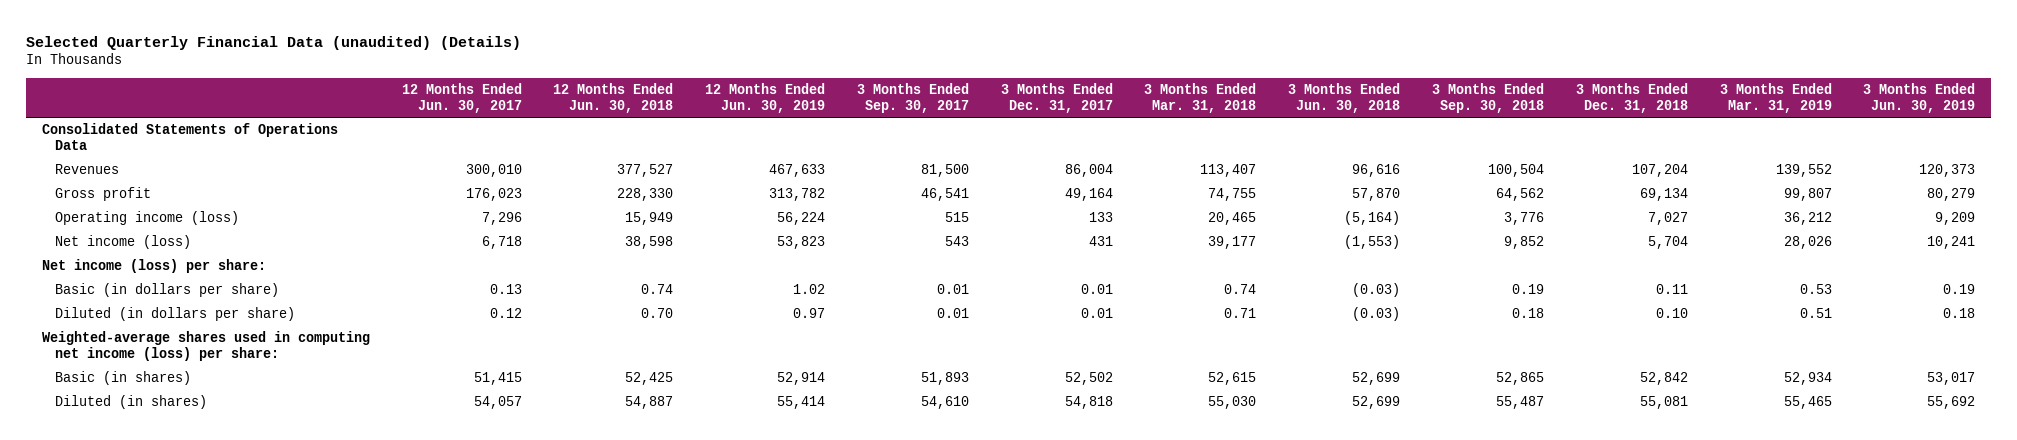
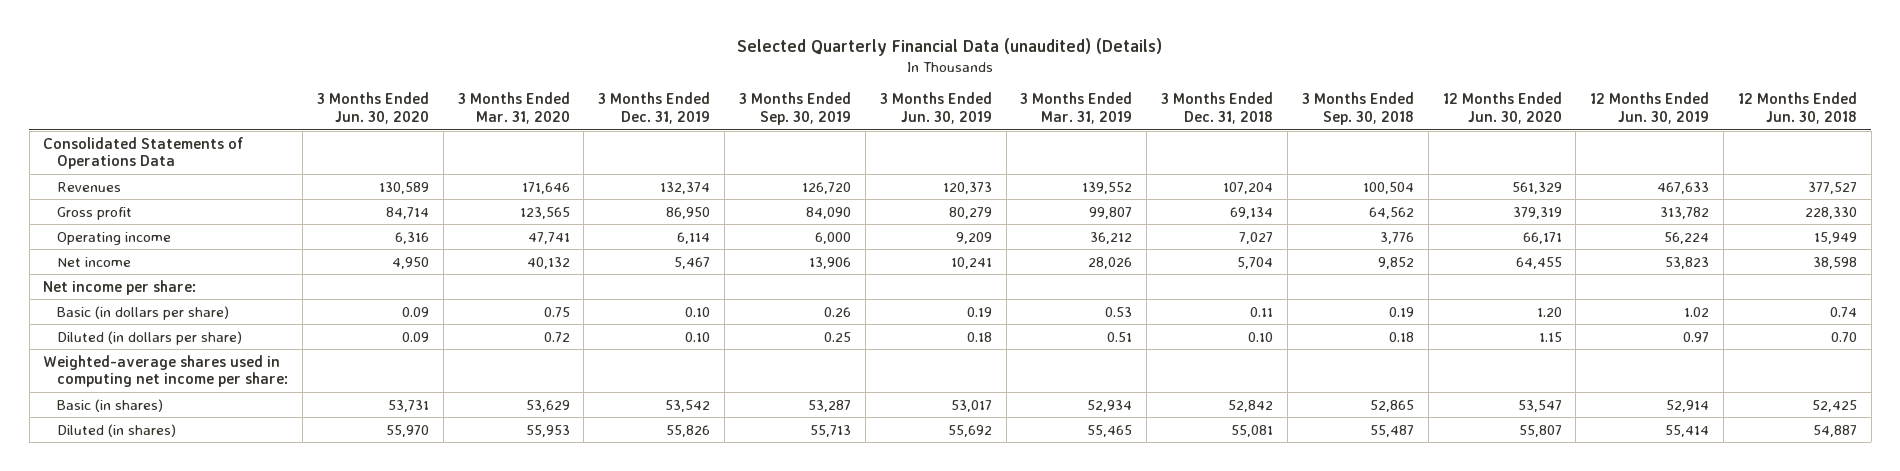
[401,83,522,113] 12 Months Ended Jun. 30, 2017 -> none
[856,83,969,113] 3 Months Ended Sep. 30, 2017 -> none
[1000,83,1113,113] 3 Months Ended Dec. 31, 2017 -> none
[1144,83,1257,113] 3 Months Ended Mar. 31, 2018 -> none
[1288,83,1401,113] 3 Months Ended Jun. 30, 2018 -> none
none -> [316,92,429,125] 3 Months Ended Jun. 30, 2020
none -> [457,92,570,125] 3 Months Ended Mar. 31, 2020
none -> [598,92,711,125] 3 Months Ended Dec. 31, 2019
none -> [739,92,852,126] 3 Months Ended Sep. 30, 2019
none -> [1442,92,1562,125] 12 Months Ended Jun. 30, 2020
[55,211,240,226] Operating income (loss) -> [57,231,172,245] Operating income
[55,235,192,250] Net income (loss) -> [57,256,132,267] Net income
[41,259,266,274] Net income (loss) per share: -> [43,279,197,295] Net income per share:
[41,331,370,362] Weighted-average shares used in computing net income (loss) per share: -> [43,354,289,388] Weighted-average shares used in computing net income per share:

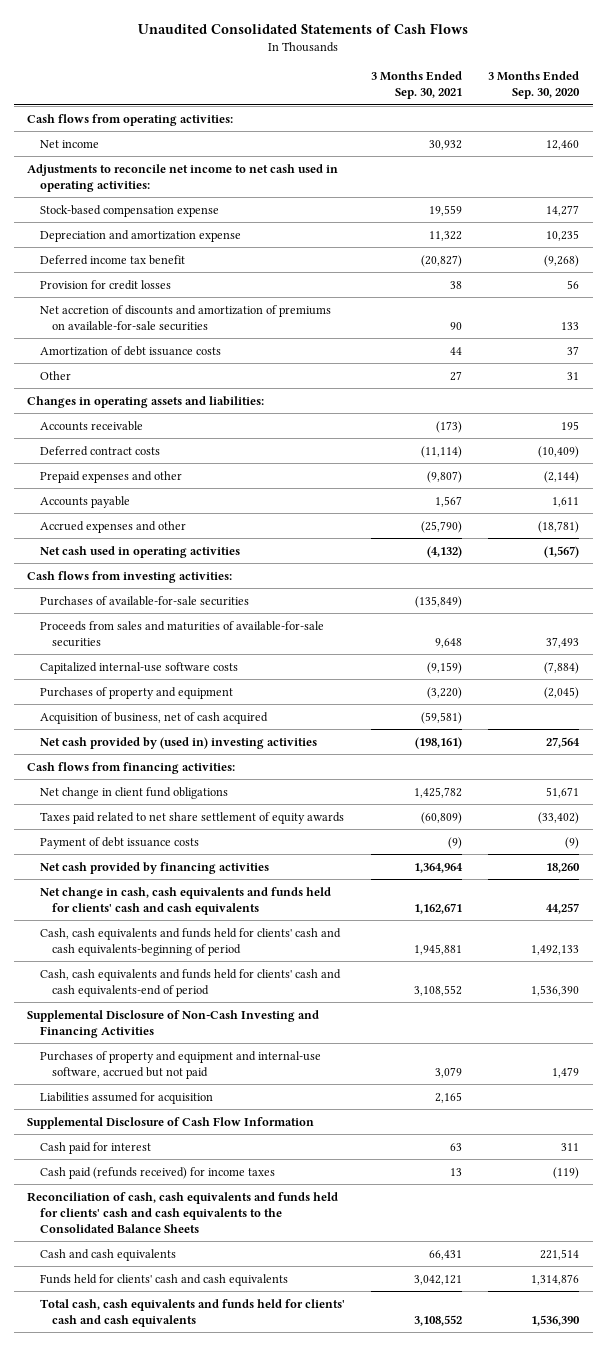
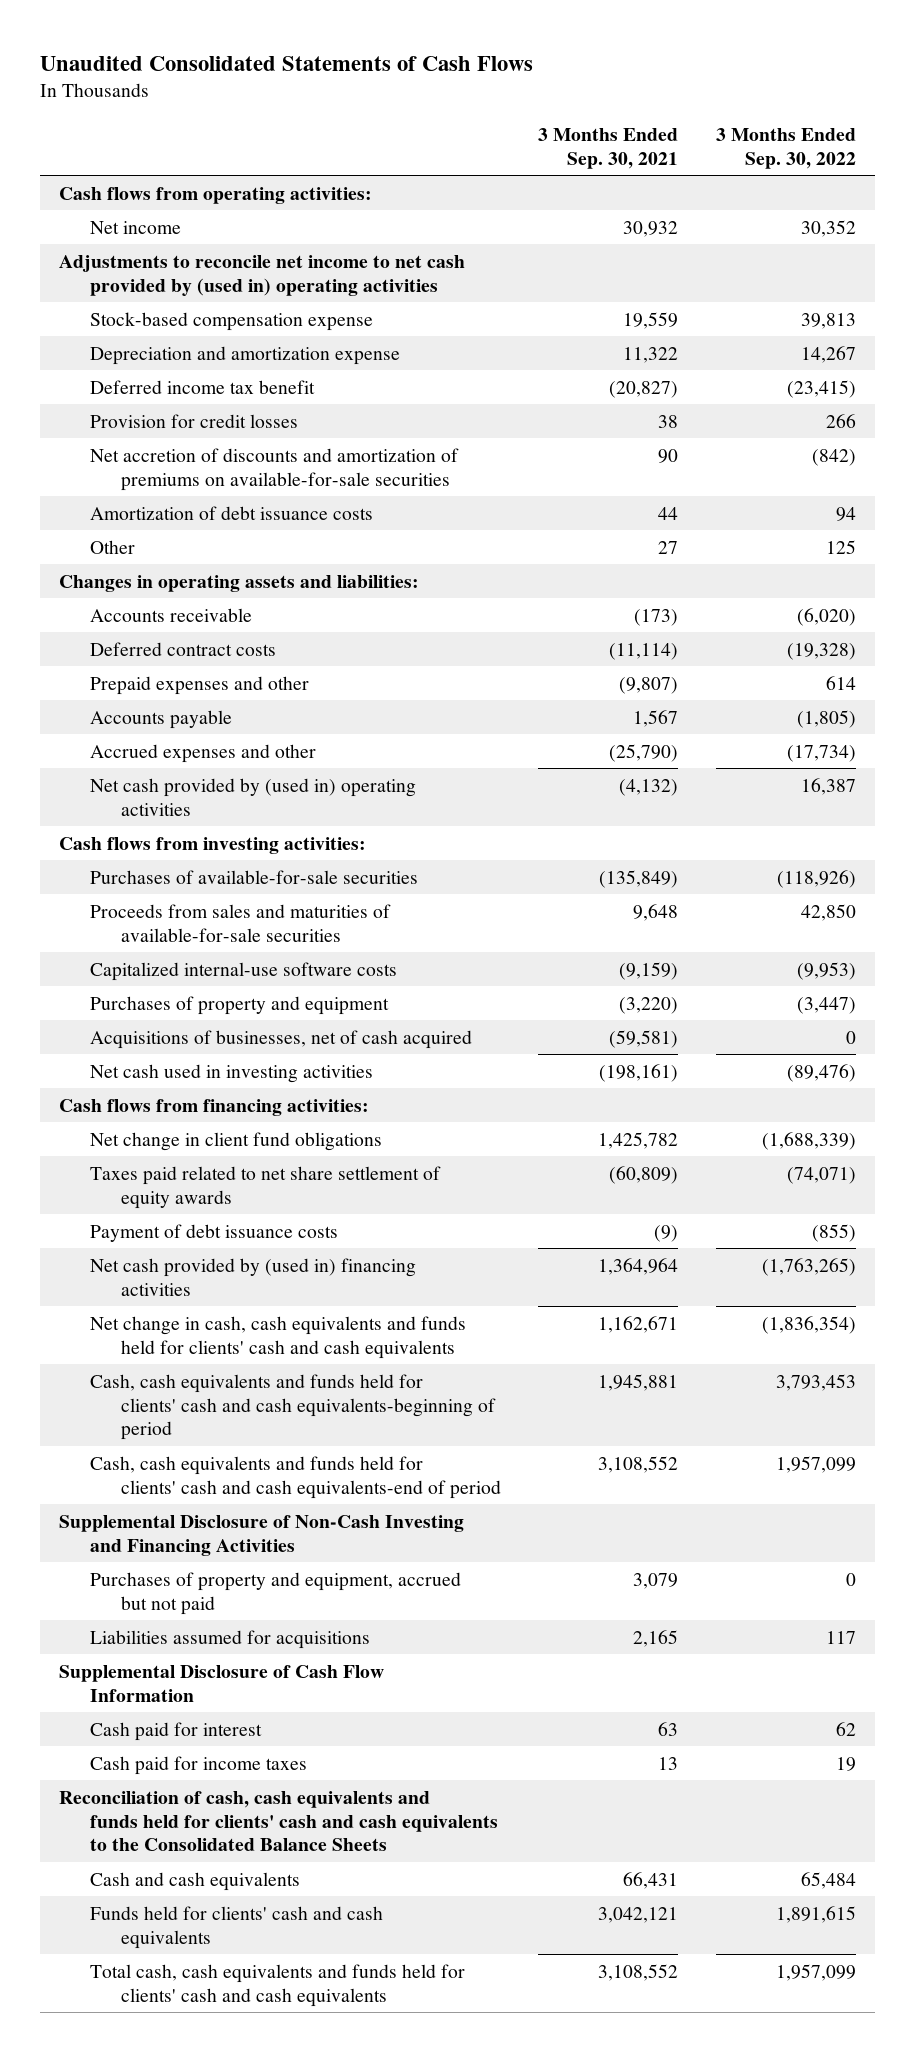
[488,71,581,100] 3 Months Ended Sep. 30, 2020 -> none
none -> [716,127,857,169] 3 Months Ended Sep. 30, 2022
[27,163,339,192] Adjustments to reconcile net income to net cash used in operating activities: -> [59,254,466,296] Adjustments to reconcile net income to net cash provided by (used in) operating activities
[39,545,240,558] Net cash used in operating activities -> [89,777,416,816] Net cash provided by (used in) operating activities
[39,711,268,724] Acquisition of business, net of cash acquired -> [89,1029,472,1049] Acquisitions of businesses, net of cash acquired
[39,736,317,749] Net cash provided by (used in) investing activities -> [89,1063,373,1083] Net cash used in investing activities
[39,861,269,874] Net cash provided by financing activities -> [89,1257,416,1296] Net cash provided by (used in) financing activities
[39,1050,321,1079] Purchases of property and equipment and internal-use software, accrued but not paid -> [89,1571,461,1615] Purchases of property and equipment, accrued but not paid
[39,1091,213,1104] Liabilities assumed for acquisition -> [89,1629,370,1649] Liabilities assumed for acquisitions
[39,1166,275,1179] Cash paid (refunds received) for income taxes -> [89,1755,307,1775] Cash paid for income taxes

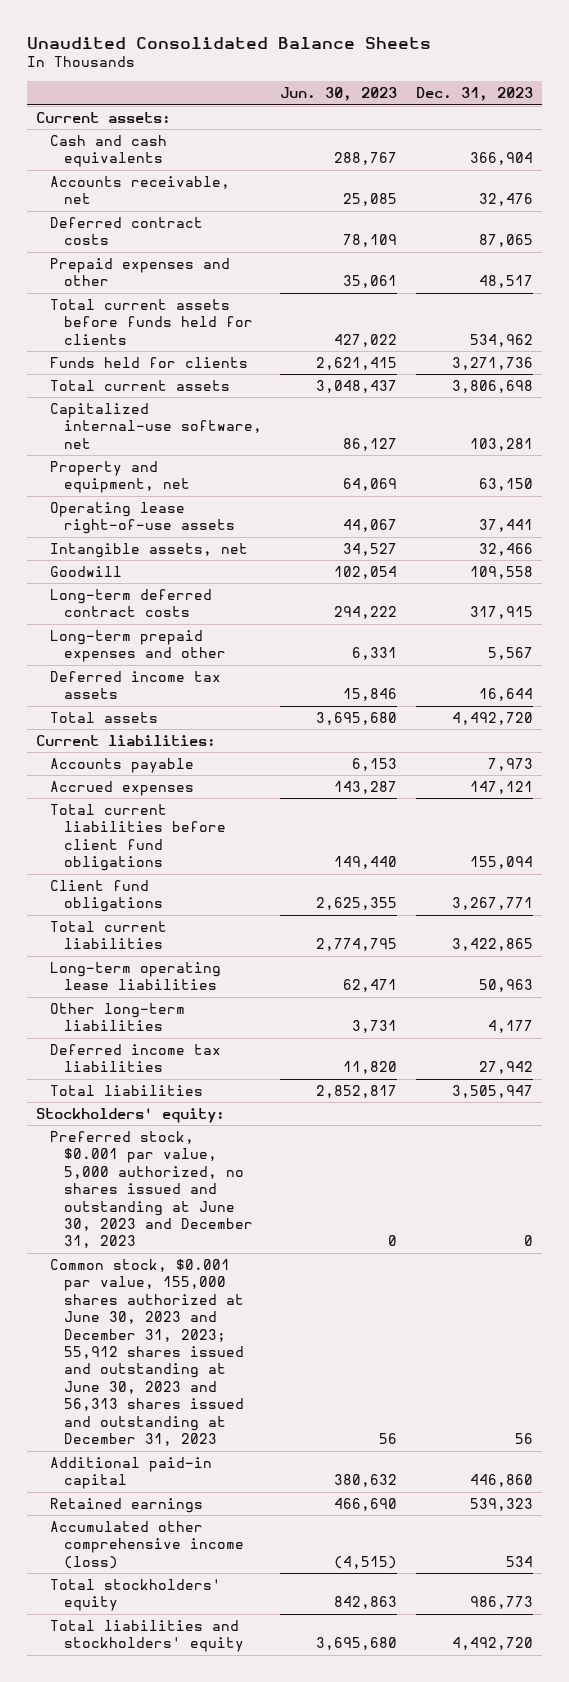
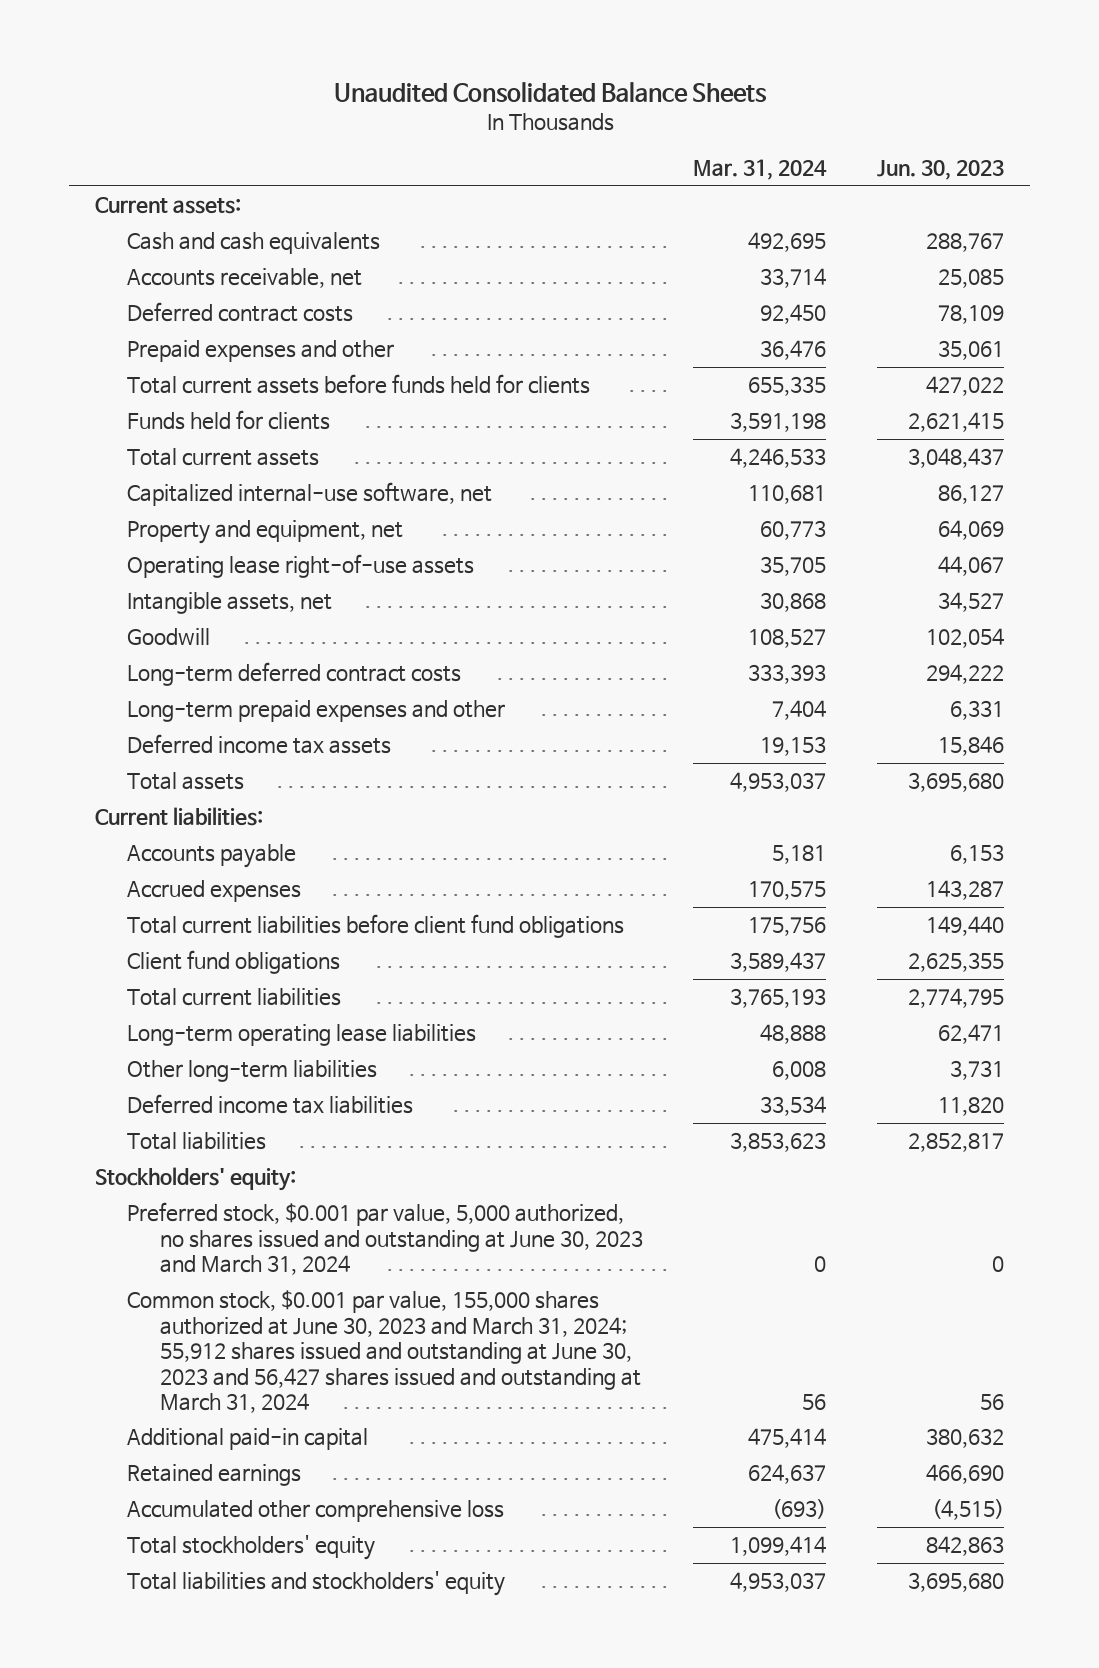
[415,87,533,102] Dec. 31, 2023 -> none
none -> [693,159,828,181] Mar. 31, 2024
[50,1130,254,1249] Preferred stock, $0.001 par value, 5,000 authorized, no shares issued and outstanding at June 30, 2023 and December 31, 2023 -> [127,1202,643,1276] Preferred stock, $0.001 par value, 5,000 authorized, no shares issued and outstanding at June 30, 2023 and March 31, 2024
[50,1258,245,1447] Common stock, $0.001 par value, 155,000 shares authorized at June 30, 2023 and December 31, 2023; 55,912 shares issued and outstanding at June 30, 2023 and 56,313 shares issued and outstanding at December 31, 2023 -> [127,1290,641,1413] Common stock, $0.001 par value, 155,000 shares authorized at June 30, 2023 and March 31, 2024; 55,912 shares issued and outstanding at June 30, 2023 and 56,427 shares issued and outstanding at March 31, 2024
[50,1520,245,1569] Accumulated other comprehensive income (loss) -> [127,1500,505,1523] Accumulated other comprehensive loss

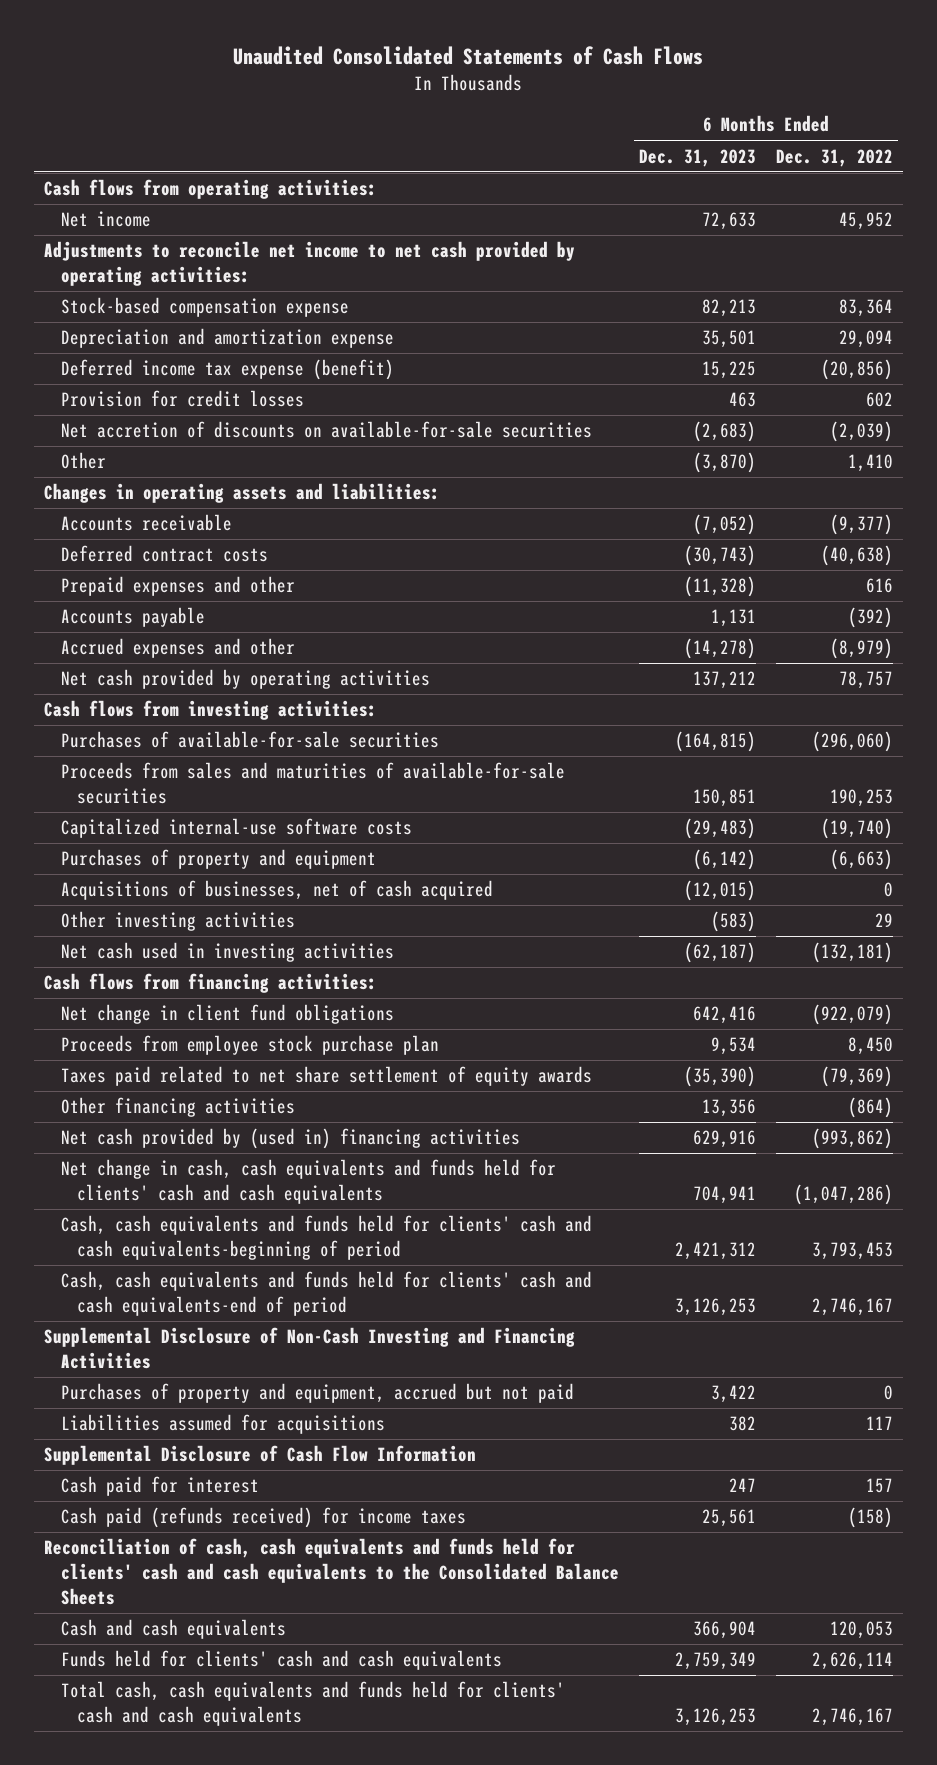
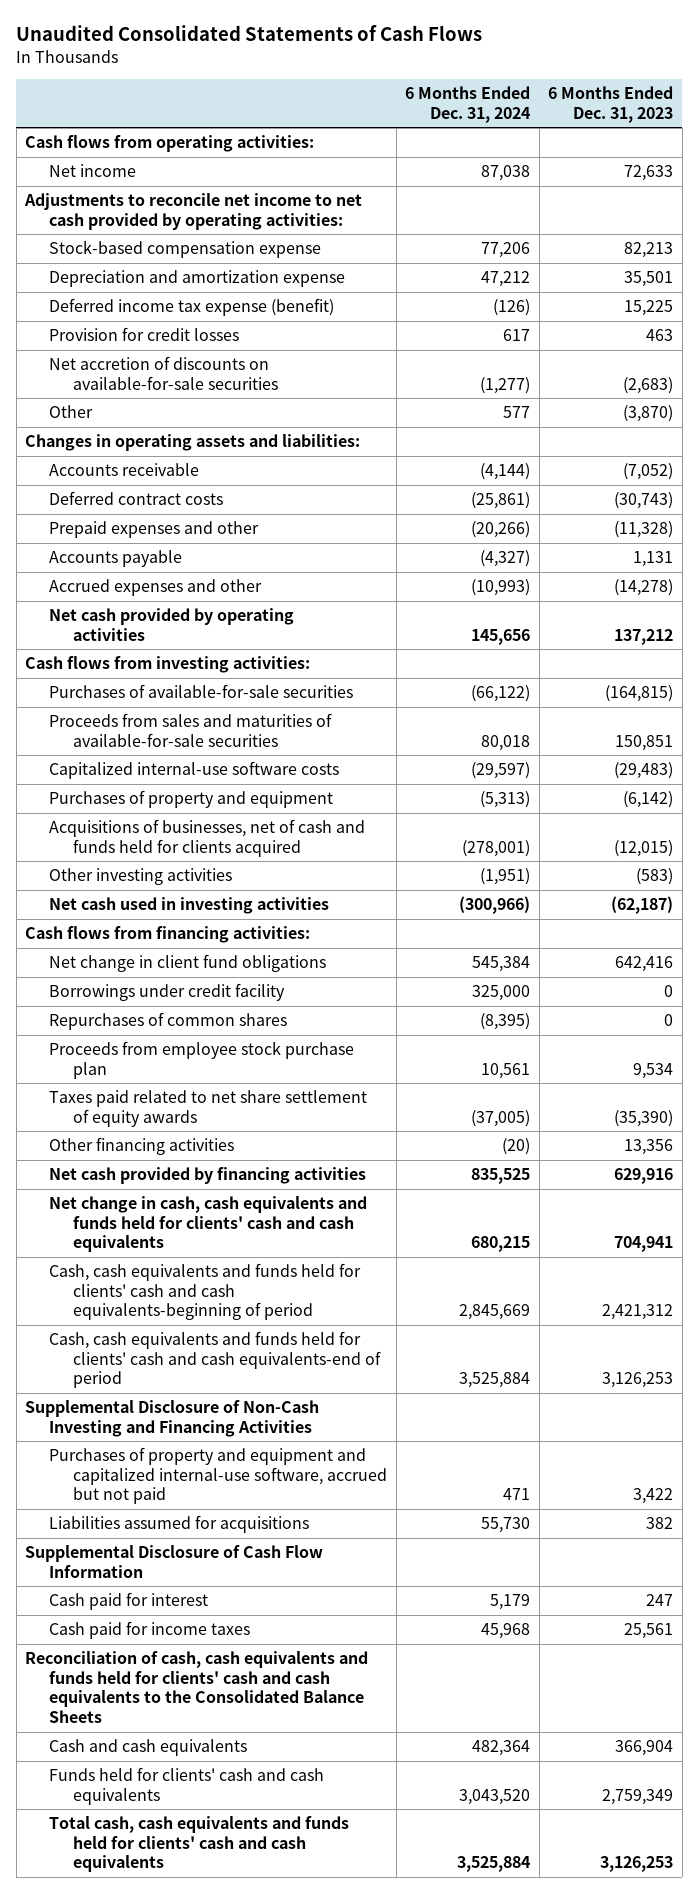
[775,148,893,167] Dec. 31, 2022 -> none
none -> [405,86,531,123] 6 Months Ended Dec. 31, 2024
[60,880,493,901] Acquisitions of businesses, net of cash acquired -> [49,819,366,857] Acquisitions of businesses, net of cash and funds held for clients acquired
none -> [49,983,286,1002] Borrowings under credit facility
none -> [49,1012,288,1031] Repurchases of common shares
[60,1128,520,1150] Net cash provided by (used in) financing activities -> [49,1167,367,1185] Net cash provided by financing activities
[60,1383,574,1404] Purchases of property and equipment, accrued but not paid -> [49,1447,388,1505] Purchases of property and equipment and capitalized internal-use software, accrued but not paid
[60,1507,466,1529] Cash paid (refunds received) for income taxes -> [49,1621,251,1640] Cash paid for income taxes

